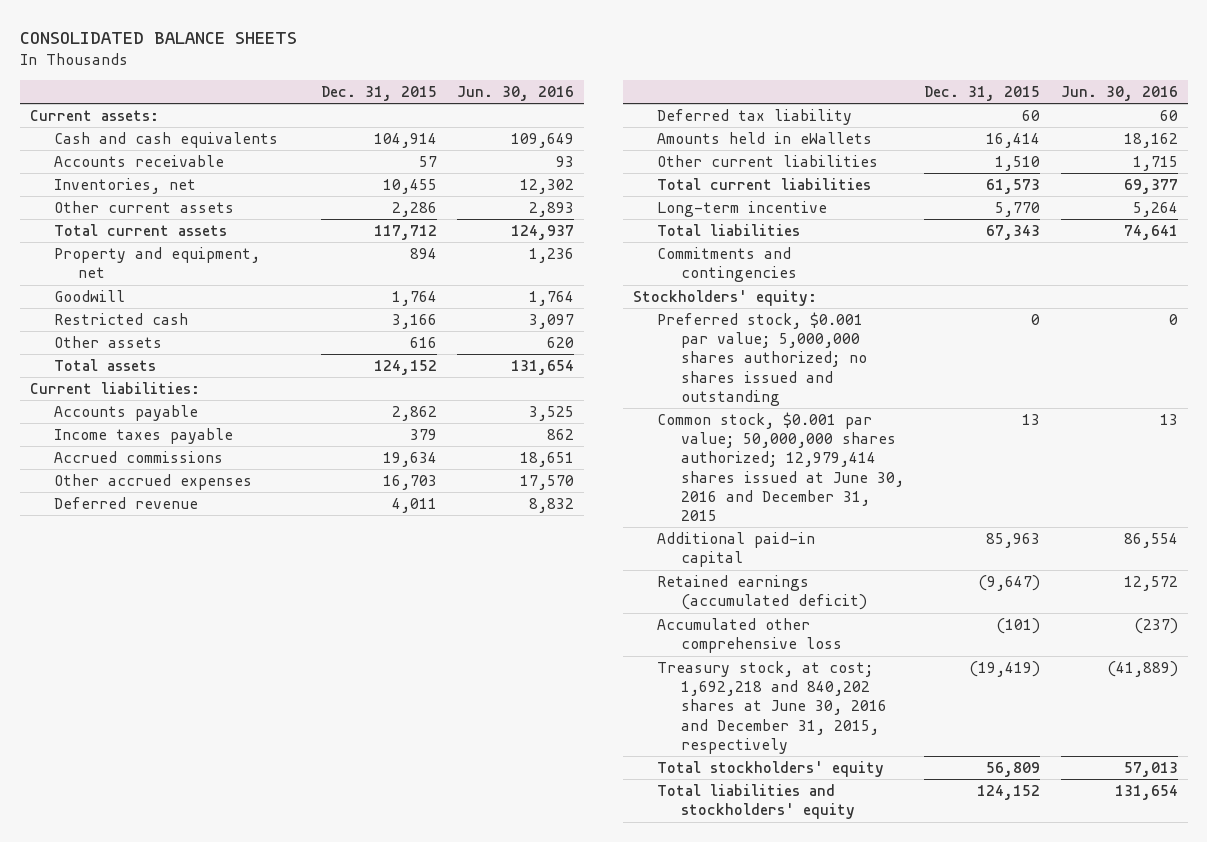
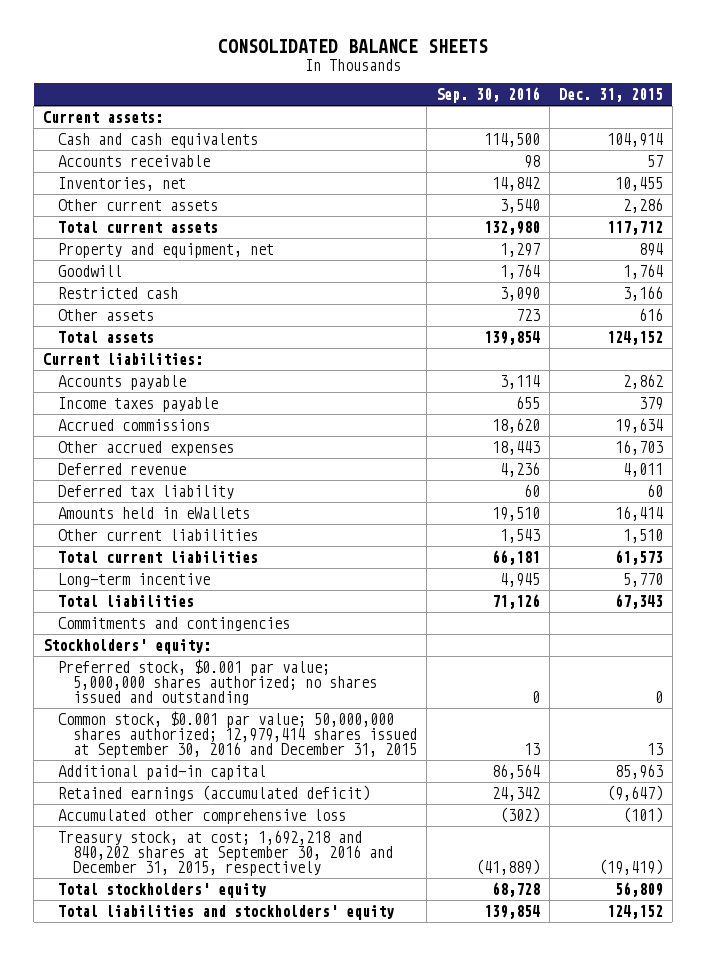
[457,86,575,102] Jun. 30, 2016 -> none
none -> [436,87,541,104] Sep. 30, 2016
[657,412,905,522] Common stock, $0.001 par value; 50,000,000 shares authorized; 12,979,414 shares issued at June 30, 2016 and December 31, 2015 -> [58,710,418,758] Common stock, $0.001 par value; 50,000,000 shares authorized; 12,979,414 shares issued at September 30, 2016 and December 31, 2015
[657,661,888,754] Treasury stock, at cost; 1,692,218 and 840,202 shares at June 30, 2016 and December 31, 2015, respectively -> [58,829,394,876] Treasury stock, at cost; 1,692,218 and 840,202 shares at September 30, 2016 and December 31, 2015, respectively

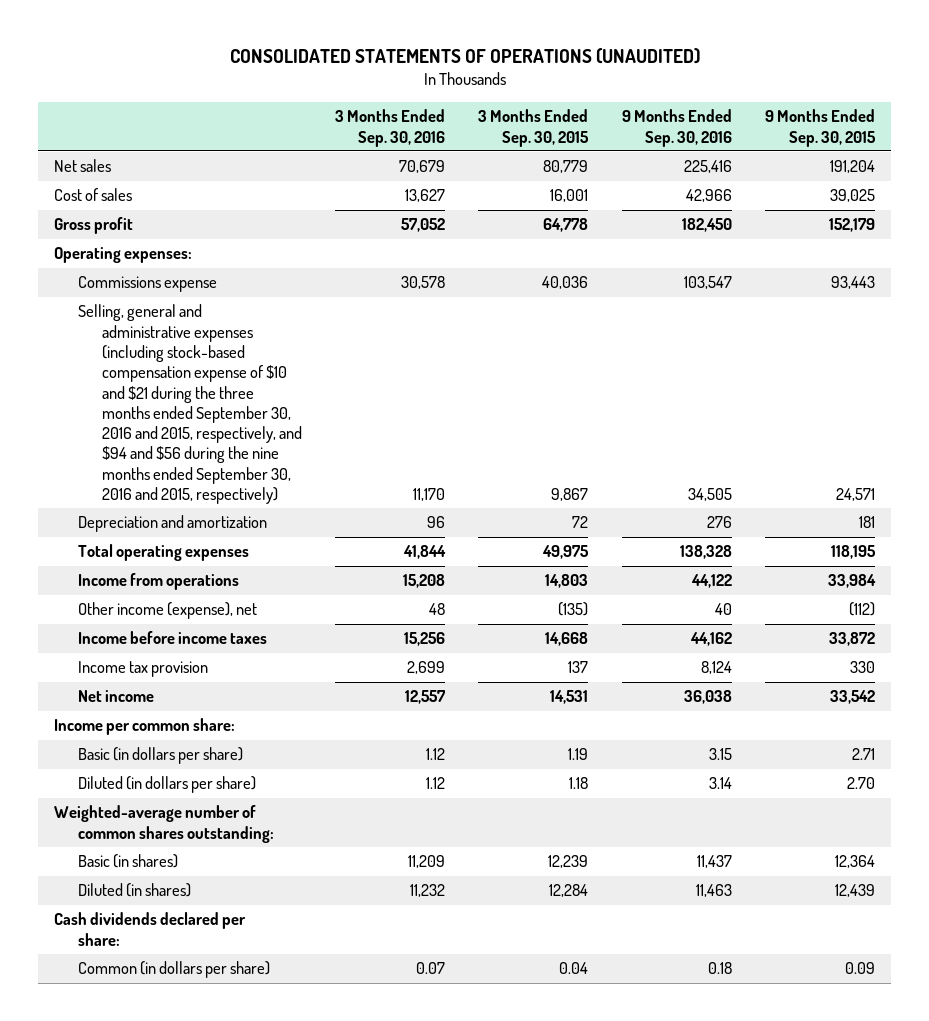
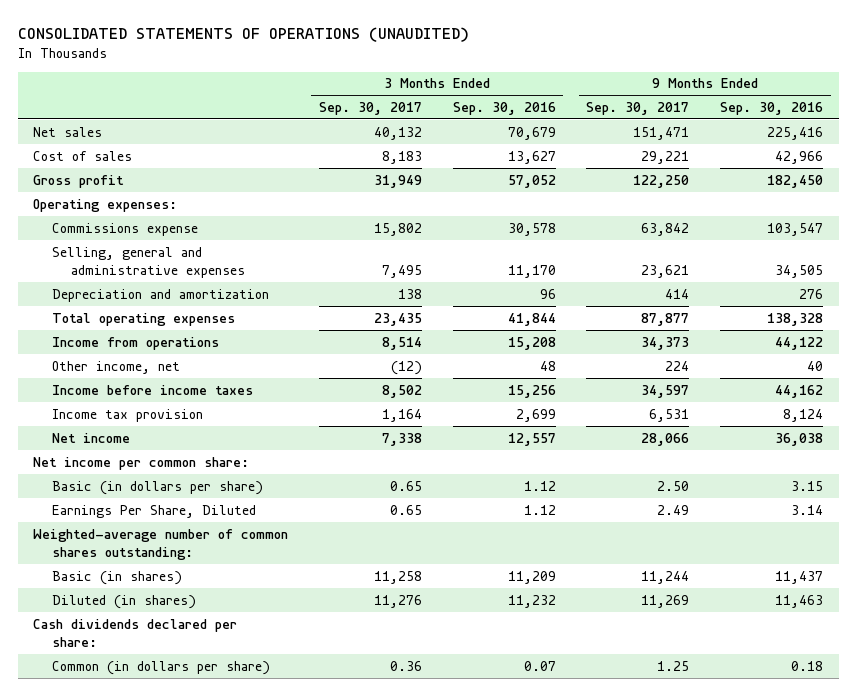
[478,109,590,147] 3 Months Ended Sep. 30, 2015 -> none
[764,109,876,147] 9 Months Ended Sep. 30, 2015 -> none
none -> [318,101,422,115] Sep. 30, 2017
none -> [586,101,690,115] Sep. 30, 2017
[77,304,302,504] Selling, general and administrative expenses (including stock-based compensation expense of $10 and $21 during the three months ended September 30, 2016 and 2015, respectively, and $94 and $56 during the nine months ended September 30, 2016 and 2015, respectively) -> [51,246,245,278] Selling, general and administrative expenses
[77,602,257,620] Other income (expense), net -> [51,360,180,374] Other income, net
[54,718,236,736] Income per common share: -> [32,456,249,470] Net income per common share:
[77,776,256,794] Diluted (in dollars per share) -> [51,504,256,518] Earnings Per Share, Diluted

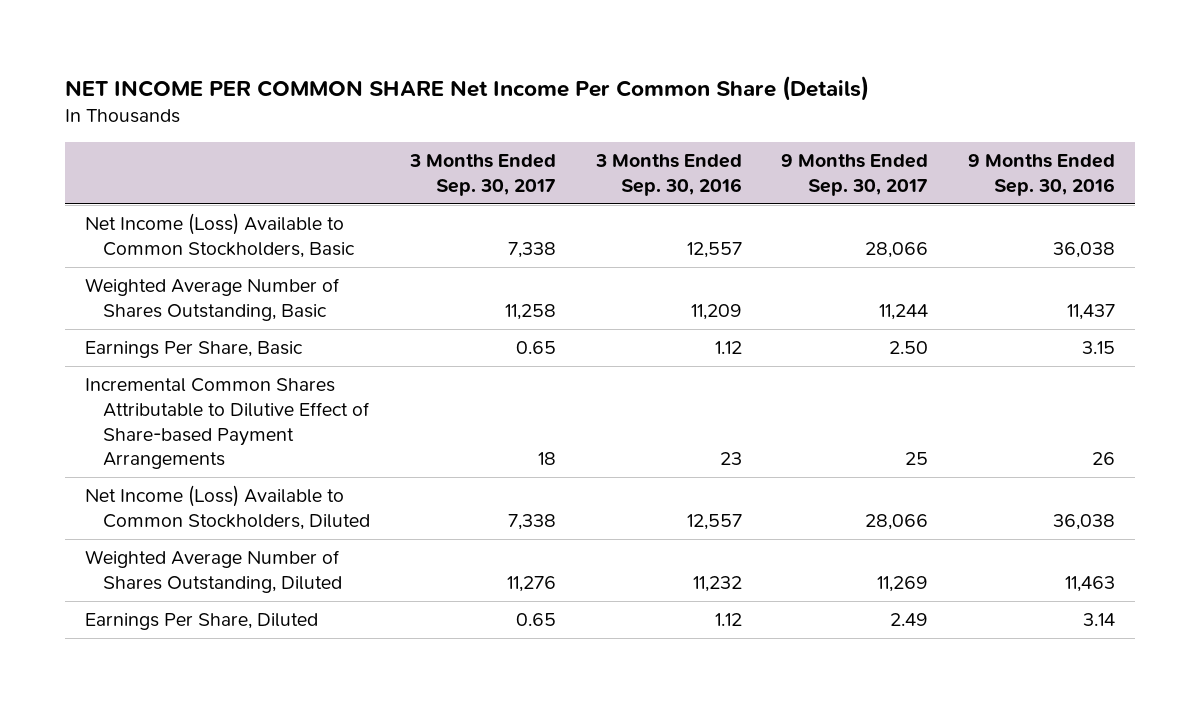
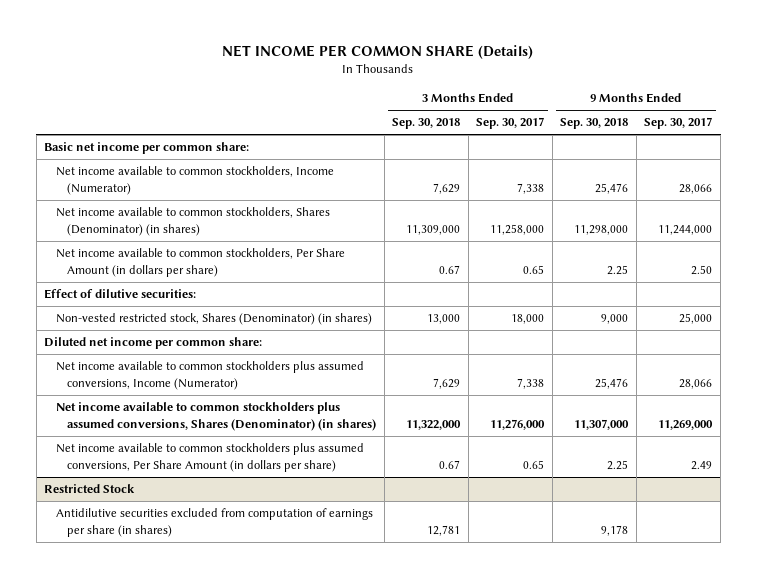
[65,75,870,101] NET INCOME PER COMMON SHARE Net Income Per Common Share (Details) -> [222,45,534,60] NET INCOME PER COMMON SHARE (Details)
[594,153,742,196] 3 Months Ended Sep. 30, 2016 -> none
[968,153,1116,196] 9 Months Ended Sep. 30, 2016 -> none
none -> [392,118,461,130] Sep. 30, 2018
none -> [560,118,629,130] Sep. 30, 2018
[85,278,341,321] Weighted Average Number of Shares Outstanding, Basic -> none
[85,378,371,470] Incremental Common Shares Attributable to Dilutive Effect of Share-based Payment Arrangements -> none
[85,550,343,593] Weighted Average Number of Shares Outstanding, Diluted -> none
none -> [44,142,250,155] Basic net income per common share:
[85,213,356,258] Net Income (Loss) Available to Common Stockholders, Basic -> [55,166,334,195] Net income available to common stockholders, Income (Numerator)
none -> [55,207,330,236] Net income available to common stockholders, Shares (Denominator) (in shares)
[85,341,304,359] Earnings Per Share, Basic -> [55,248,345,277] Net income available to common stockholders, Per Share Amount (in dollars per share)
none -> [44,289,197,300] Effect of dilutive securities:
none -> [55,313,372,326] Non-vested restricted stock, Shares (Denominator) (in shares)
none -> [44,337,263,350] Diluted net income per common share:
[85,485,371,530] Net Income (Loss) Available to Common Stockholders, Diluted -> [55,361,364,390] Net income available to common stockholders plus assumed conversions, Income (Numerator)
none -> [55,402,376,431] Net income available to common stockholders plus assumed conversions, Shares (Denominator) (in shares)
[85,613,319,631] Earnings Per Share, Diluted -> [55,443,364,472] Net income available to common stockholders plus assumed conversions, Per Share Amount (in dollars per share)
none -> [44,484,136,494] Restricted Stock
none -> [55,508,373,537] Antidilutive securities excluded from computation of earnings per share (in shares)

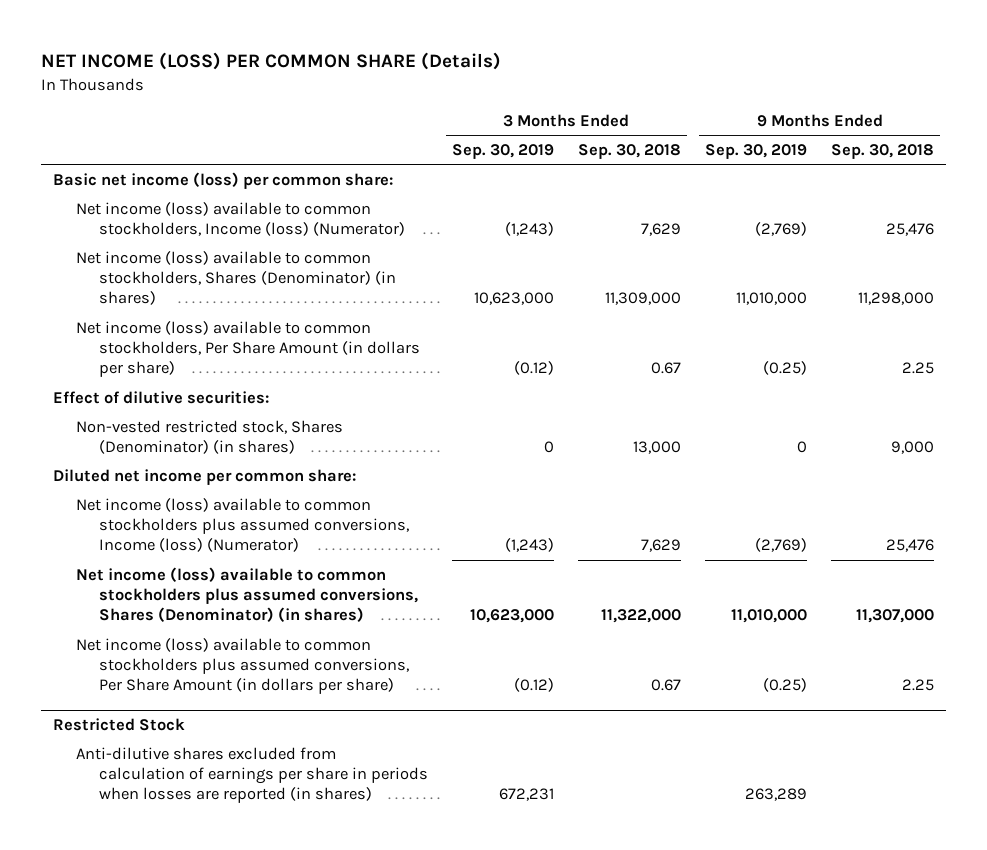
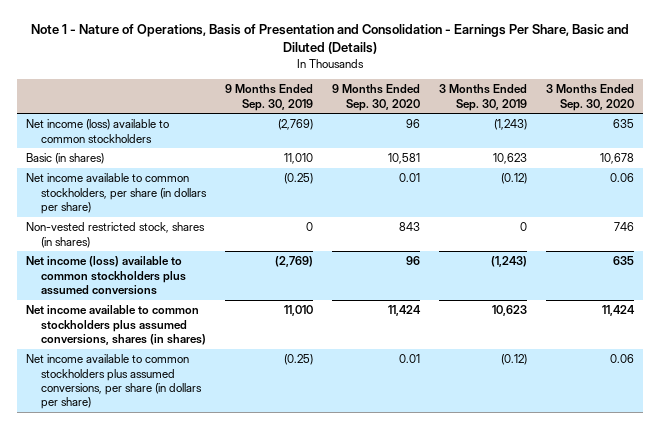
[41,52,502,71] NET INCOME (LOSS) PER COMMON SHARE (Details) -> [31,24,630,55] Note 1 - Nature of Operations, Basis of Presentation and Consolidation - Earnings Per Share, Basic and Diluted (Details)
[577,144,681,160] Sep. 30, 2018 -> none
[831,144,935,160] Sep. 30, 2018 -> none
none -> [332,84,421,111] 9 Months Ended Sep. 30, 2020
none -> [546,84,635,111] 3 Months Ended Sep. 30, 2020
[53,171,394,189] Basic net income (loss) per common share: -> none
[75,250,396,306] Net income (loss) available to common stockholders, Shares (Denominator) (in shares) -> none
[53,390,270,404] Effect of dilutive securities: -> none
[53,468,357,485] Diluted net income per common share: -> none
[53,717,186,731] Restricted Stock -> none
[75,746,428,804] Anti-dilutive shares excluded from calculation of earnings per share in periods when losses are reported (in shares) -> none
[75,201,405,237] Net income (loss) available to common stockholders, Income (loss) (Numerator) -> [26,119,170,143] Net income (loss) available to common stockholders
none -> [26,153,105,165] Basic (in shares)
[75,320,420,378] Net income (loss) available to common stockholders, Per Share Amount (in dollars per share) -> [26,173,208,215] Net income available to common stockholders, per share (in dollars per share)
[75,419,343,455] Non-vested restricted stock, Shares (Denominator) (in shares) -> [26,222,206,248] Non-vested restricted stock, shares (in shares)
[75,497,409,553] Net income (loss) available to common stockholders plus assumed conversions, Income (loss) (Numerator) -> [26,256,187,296] Net income (loss) available to common stockholders plus assumed conversions
[75,566,418,623] Net income (loss) available to common stockholders plus assumed conversions, Shares (Denominator) (in shares) -> [26,305,207,346] Net income available to common stockholders plus assumed conversions, shares (in shares)
[469,609,554,624] 10,623,000 -> [492,305,528,317] 10,623
[731,609,808,624] 11,010,000 -> [284,305,314,317] 11,010
[75,637,409,695] Net income (loss) available to common stockholders plus assumed conversions, Per Share Amount (in dollars per share) -> [26,354,203,410] Net income available to common stockholders plus assumed conversions, per share (in dollars per share)

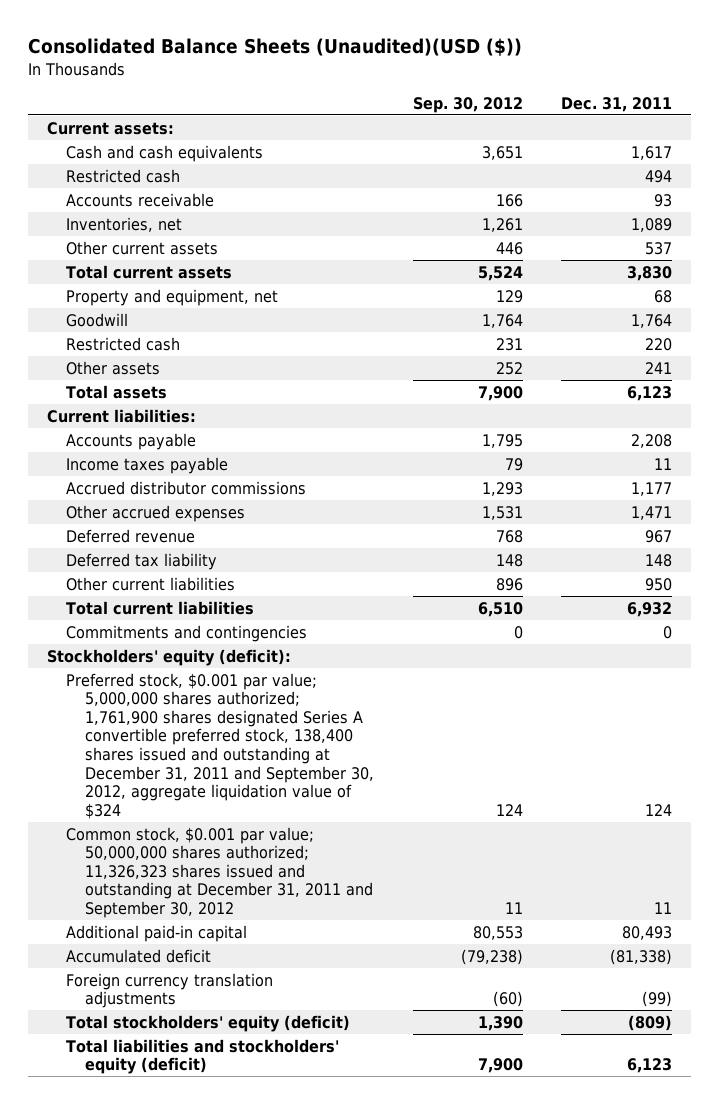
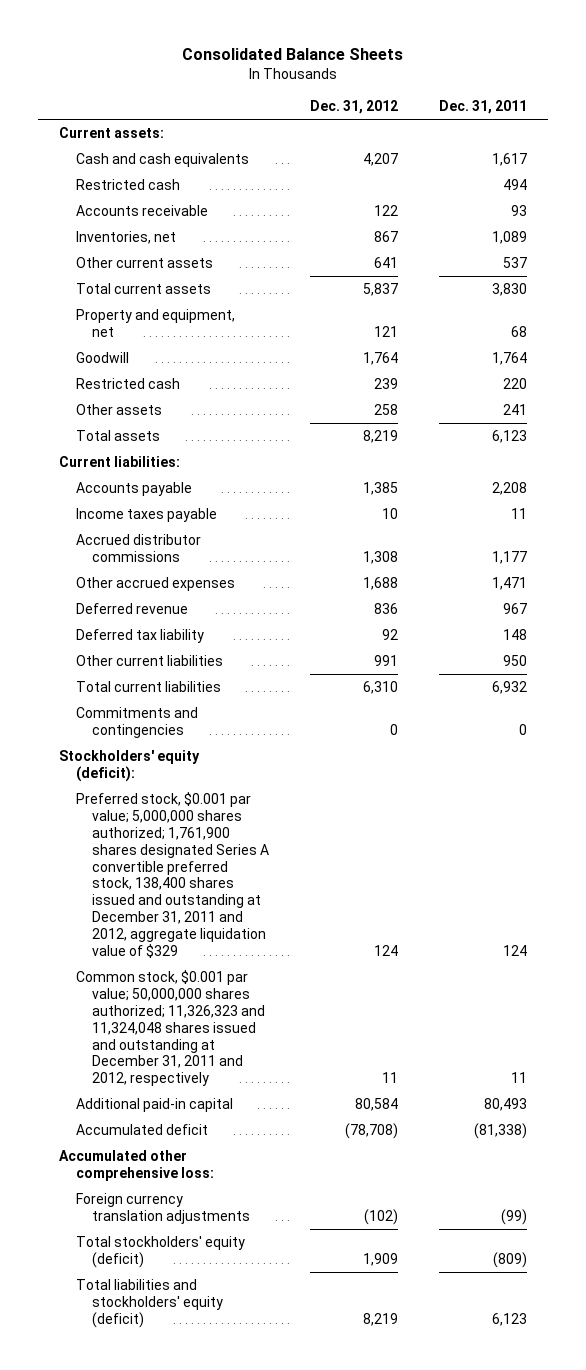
[28,38,523,57] Consolidated Balance Sheets (Unaudited)(USD ($)) -> [182,48,404,61] Consolidated Balance Sheets
[412,96,523,113] Sep. 30, 2012 -> none
none -> [310,100,399,115] Dec. 31, 2012
[66,672,374,819] Preferred stock, $0.001 par value; 5,000,000 shares authorized; 1,761,900 shares designated Series A convertible preferred stock, 138,400 shares issued and outstanding at December 31, 2011 and September 30, 2012, aggregate liquidation value of $324 -> [75,792,270,958] Preferred stock, $0.001 par value; 5,000,000 shares authorized; 1,761,900 shares designated Series A convertible preferred stock, 138,400 shares issued and outstanding at December 31, 2011 and 2012, aggregate liquidation value of $329
[66,826,373,919] Common stock, $0.001 par value; 50,000,000 shares authorized; 11,326,323 shares issued and outstanding at December 31, 2011 and September 30, 2012 -> [75,970,266,1087] Common stock, $0.001 par value; 50,000,000 shares authorized; 11,326,323 and 11,324,048 shares issued and outstanding at December 31, 2011 and 2012, respectively
none -> [58,1150,214,1181] Accumulated other comprehensive loss:

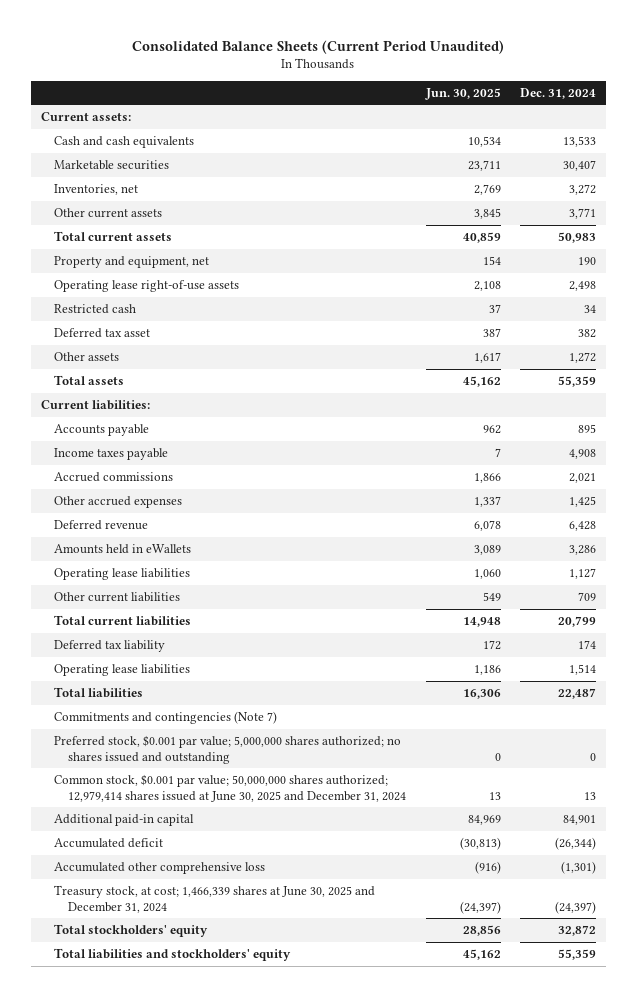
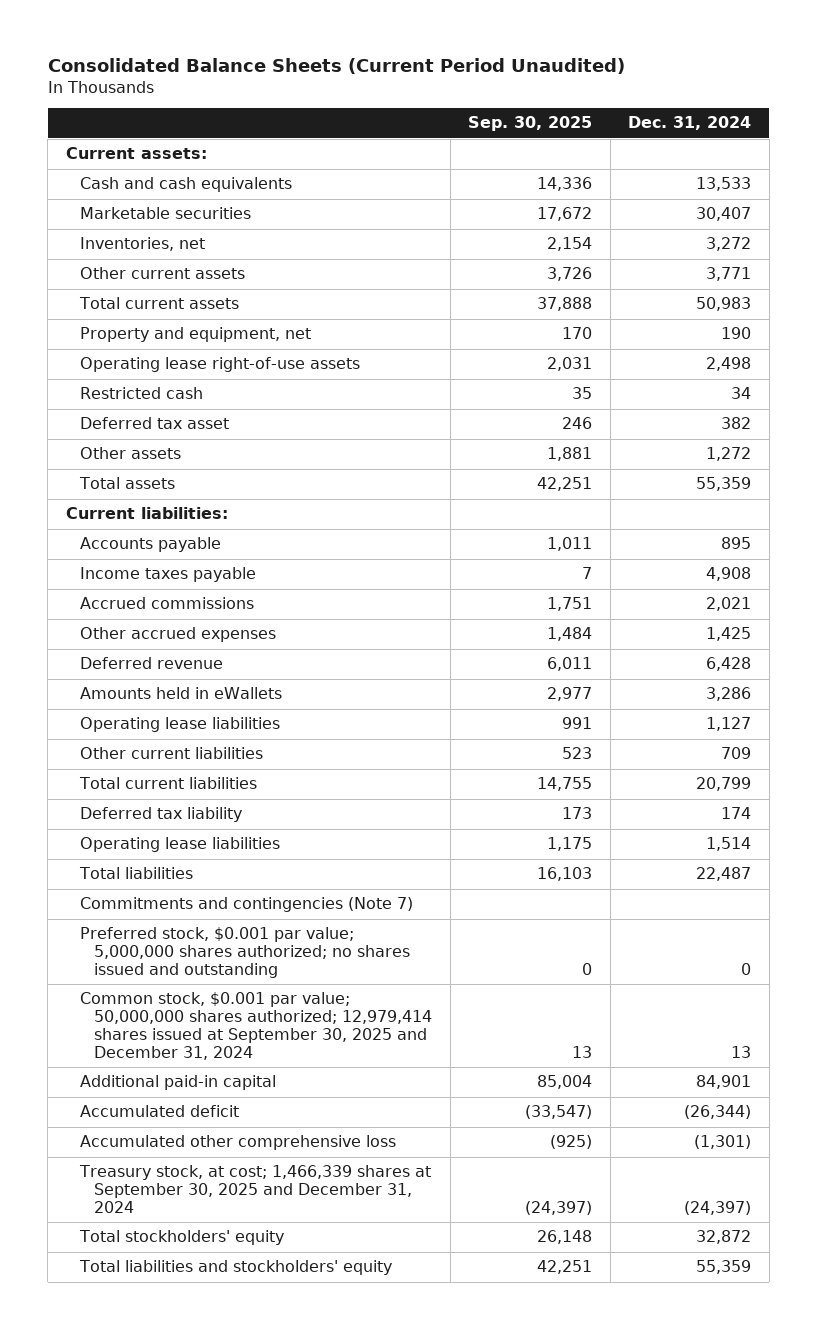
[424,87,501,100] Jun. 30, 2025 -> none
none -> [468,116,593,132] Sep. 30, 2025
[54,773,407,802] Common stock, $0.001 par value; 50,000,000 shares authorized; 12,979,414 shares issued at June 30, 2025 and December 31, 2024 -> [79,992,433,1061] Common stock, $0.001 par value; 50,000,000 shares authorized; 12,979,414 shares issued at September 30, 2025 and December 31, 2024
[54,884,376,913] Treasury stock, at cost; 1,466,339 shares at June 30, 2025 and December 31, 2024 -> [78,1165,431,1214] Treasury stock, at cost; 1,466,339 shares at September 30, 2025 and December 31, 2024

